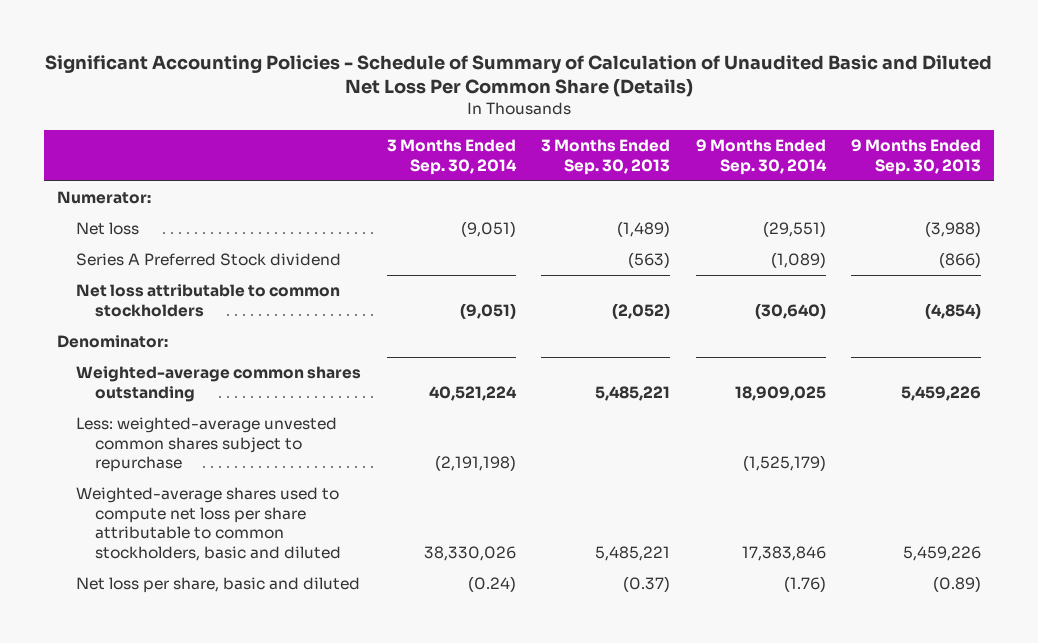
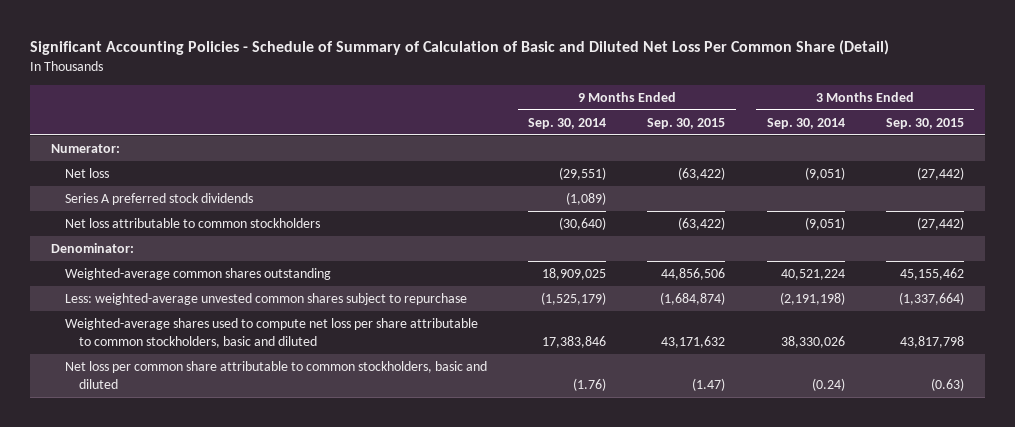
[45,54,993,97] Significant Accounting Policies - Schedule of Summary of Calculation of Unaudited Basic and Diluted Net Loss Per Common Share (Details) -> [29,39,889,55] Significant Accounting Policies - Schedule of Summary of Calculation of Basic and Diluted Net Loss Per Common Share (Detail)
[541,139,671,175] 3 Months Ended Sep. 30, 2013 -> none
[851,139,982,175] 9 Months Ended Sep. 30, 2013 -> none
none -> [647,117,726,129] Sep. 30, 2015
none -> [885,117,964,129] Sep. 30, 2015
[75,253,341,267] Series A Preferred Stock dividend -> [64,193,253,206] Series A preferred stock dividends
[75,577,360,594] Net loss per share, basic and diluted -> [64,361,487,389] Net loss per common share attributable to common stockholders, basic and diluted

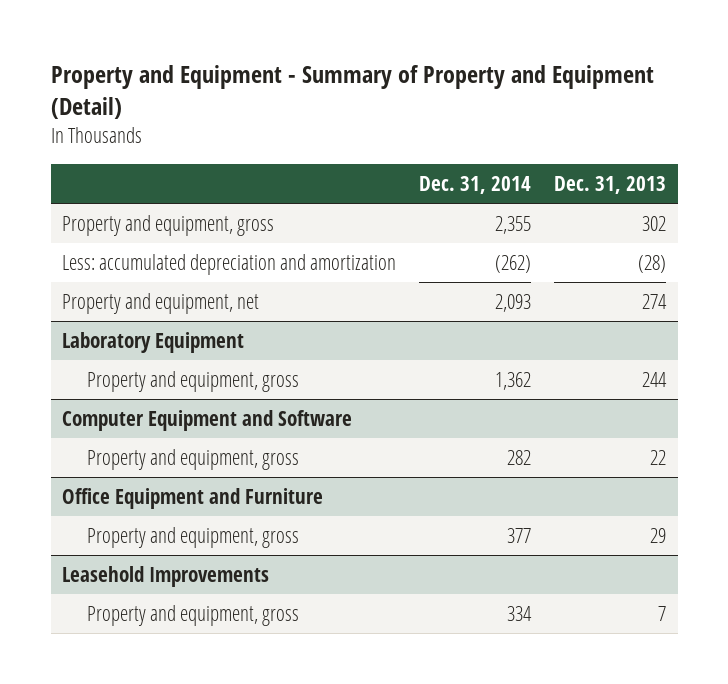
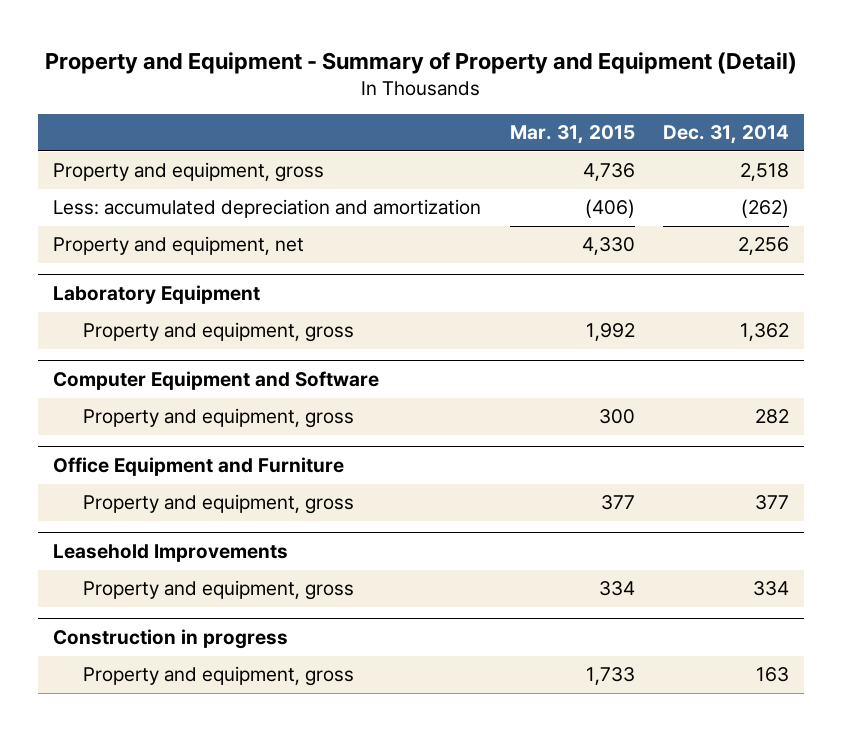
[554,175,667,194] Dec. 31, 2013 -> none
none -> [509,125,635,145] Mar. 31, 2015
[495,215,532,234] 2,355 -> [740,163,790,182] 2,518
[495,293,532,312] 2,093 -> [738,237,790,256] 2,256
none -> [52,629,288,650] Construction in progress
none -> [83,666,355,687] Property and equipment, gross

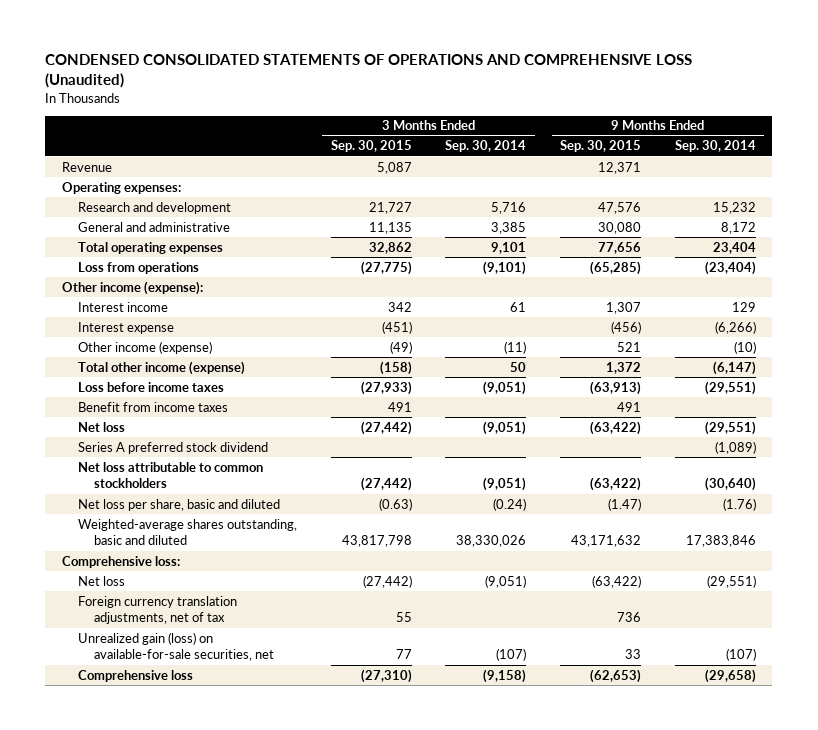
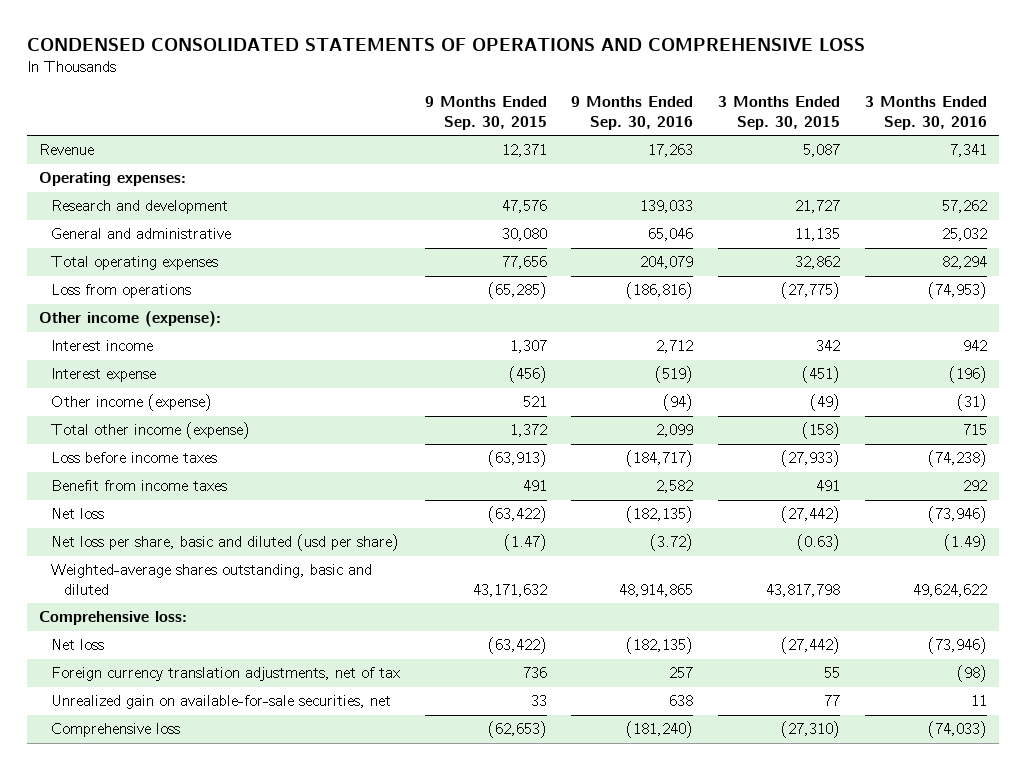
[45,54,693,89] CONDENSED CONSOLIDATED STATEMENTS OF OPERATIONS AND COMPREHENSIVE LOSS (Unaudited) -> [26,38,865,52] CONDENSED CONSOLIDATED STATEMENTS OF OPERATIONS AND COMPREHENSIVE LOSS
[445,140,527,153] Sep. 30, 2014 -> none
[674,140,756,153] Sep. 30, 2014 -> none
none -> [571,96,694,130] 9 Months Ended Sep. 30, 2016
none -> [864,96,987,130] 3 Months Ended Sep. 30, 2016
[78,441,269,454] Series A preferred stock dividend -> none
[78,461,264,489] Net loss attributable to common stockholders -> none
[78,498,281,511] Net loss per share, basic and diluted -> [51,534,400,552] Net loss per share, basic and diluted (usd per share)
[78,631,275,662] Unrealized gain (loss) on available-for-sale securities, net -> [51,695,392,710] Unrealized gain on available-for-sale securities, net

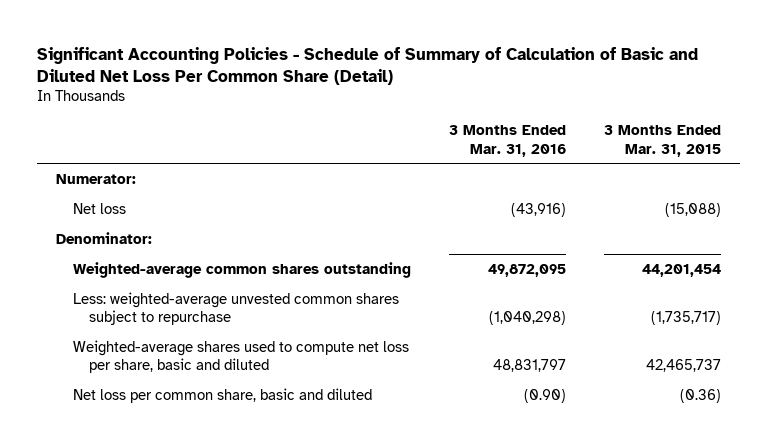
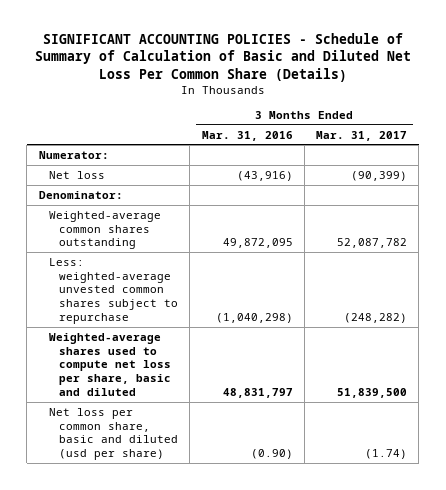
[37,46,699,85] Significant Accounting Policies - Schedule of Summary of Calculation of Basic and Diluted Net Loss Per Common Share (Detail) -> [34,33,411,82] SIGNIFICANT ACCOUNTING POLICIES - Schedule of Summary of Calculation of Basic and Diluted Net Loss Per Common Share (Details)
[603,125,721,157] 3 Months Ended Mar. 31, 2015 -> none
none -> [316,130,408,141] Mar. 31, 2017
[72,387,372,403] Net loss per common share, basic and diluted -> [48,407,178,461] Net loss per common share, basic and diluted (usd per share)

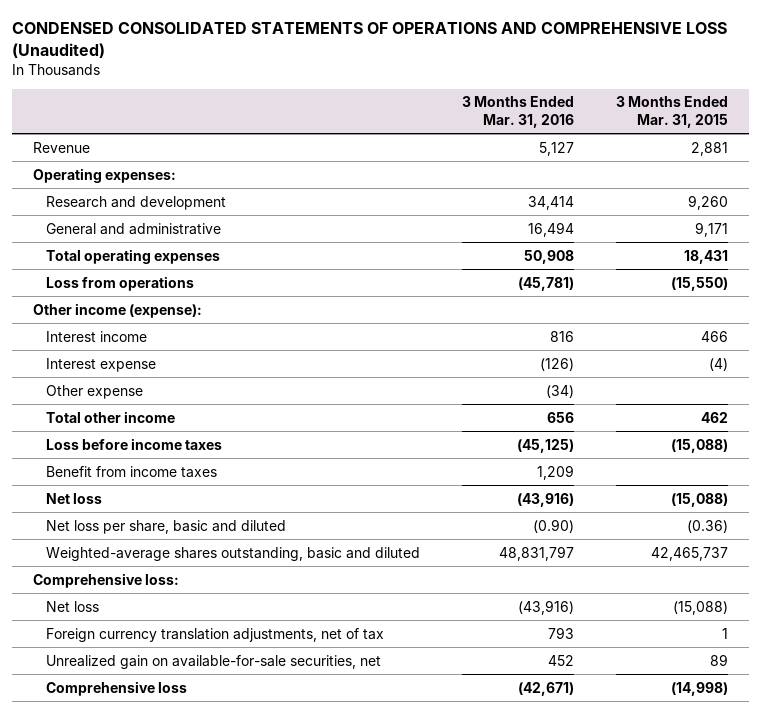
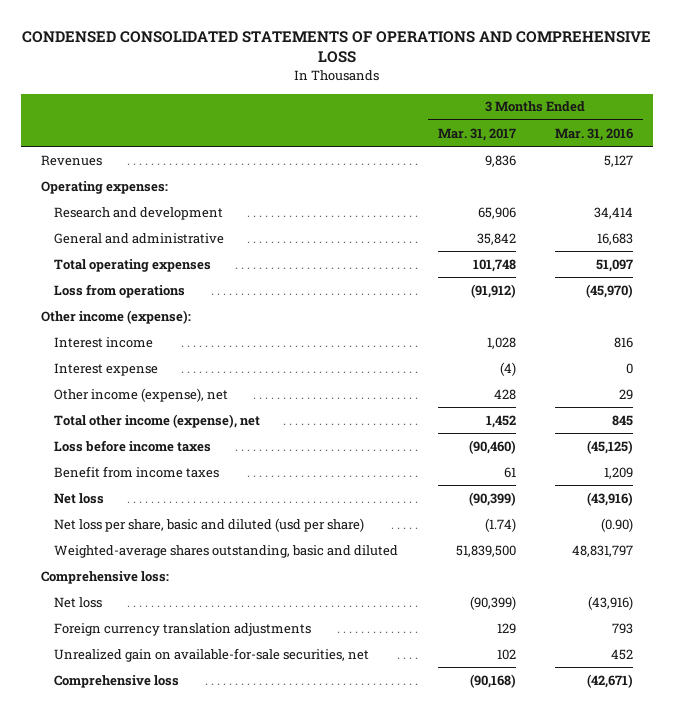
[12,21,728,58] CONDENSED CONSOLIDATED STATEMENTS OF OPERATIONS AND COMPREHENSIVE LOSS (Unaudited) -> [22,30,652,64] CONDENSED CONSOLIDATED STATEMENTS OF OPERATIONS AND COMPREHENSIVE LOSS
[616,96,729,128] 3 Months Ended Mar. 31, 2015 -> none
none -> [437,127,516,141] Mar. 31, 2017
[33,141,91,153] Revenue -> [41,154,103,166] Revenues
[528,221,575,237] 16,494 -> [596,232,633,245] 16,683
[524,249,575,264] 50,908 -> [595,258,633,272] 51,097
[518,276,575,291] (45,781) -> [585,283,633,298] (45,970)
[540,357,575,371] (126) -> [625,362,633,374] 0
[46,384,144,399] Other expense -> [54,387,229,402] Other income (expense), net
[546,384,575,398] (34) -> [618,388,633,400] 29
[46,410,176,423] Total other income -> [54,413,261,428] Total other income (expense), net
[547,411,575,423] 656 -> [611,414,633,426] 845
[46,519,287,534] Net loss per share, basic and diluted -> [54,517,365,532] Net loss per share, basic and diluted (usd per share)
[46,627,385,642] Foreign currency translation adjustments, net of tax -> [54,622,312,636] Foreign currency translation adjustments

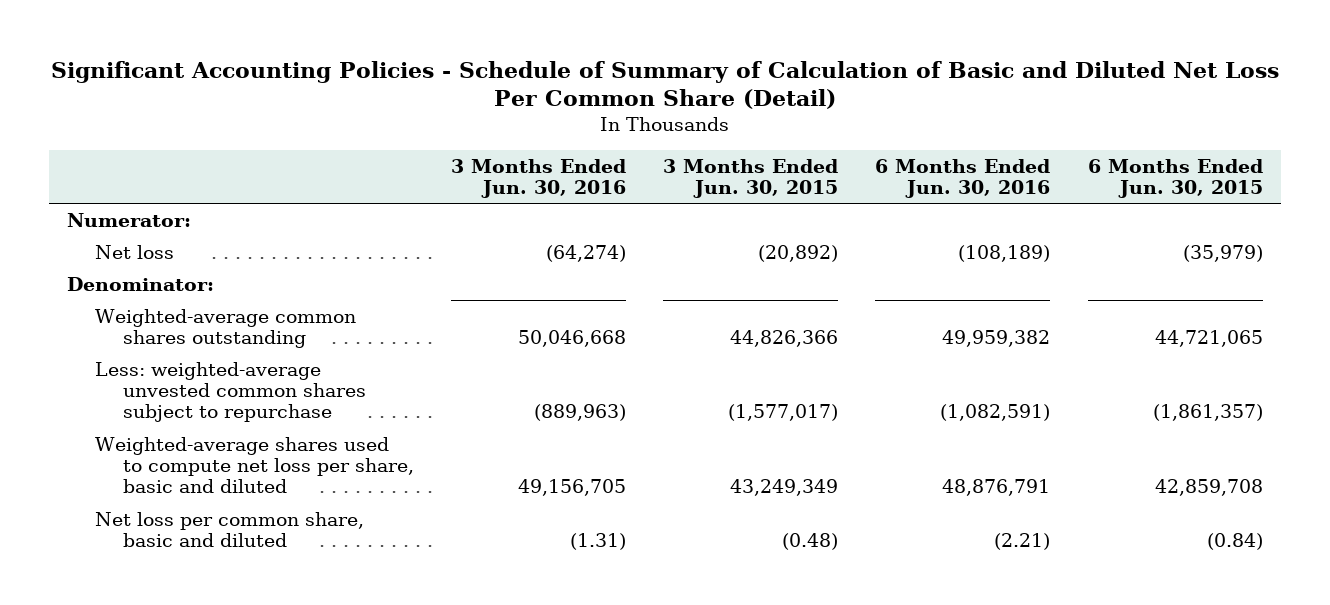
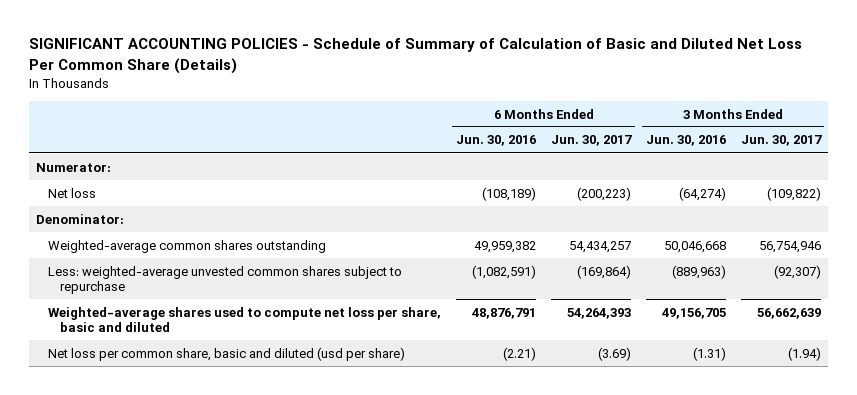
[51,60,1280,110] Significant Accounting Policies - Schedule of Summary of Calculation of Basic and Diluted Net Loss Per Common Share (Detail) -> [28,38,802,74] SIGNIFICANT ACCOUNTING POLICIES - Schedule of Summary of Calculation of Basic and Diluted Net Loss Per Common Share (Details)
[663,158,839,198] 3 Months Ended Jun. 30, 2015 -> none
[1087,158,1263,198] 6 Months Ended Jun. 30, 2015 -> none
none -> [550,135,632,147] Jun. 30, 2017
none -> [740,135,822,147] Jun. 30, 2017
[95,511,365,548] Net loss per common share, basic and diluted -> [48,346,406,361] Net loss per common share, basic and diluted (usd per share)

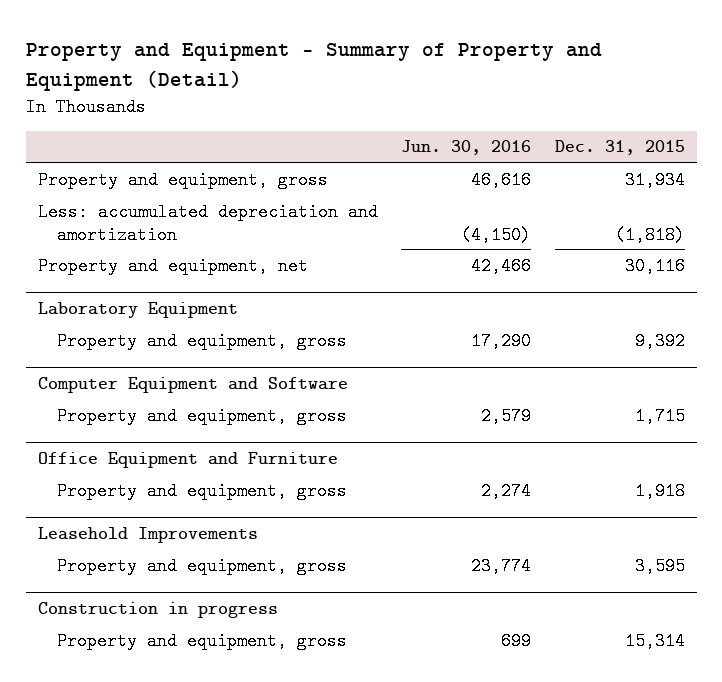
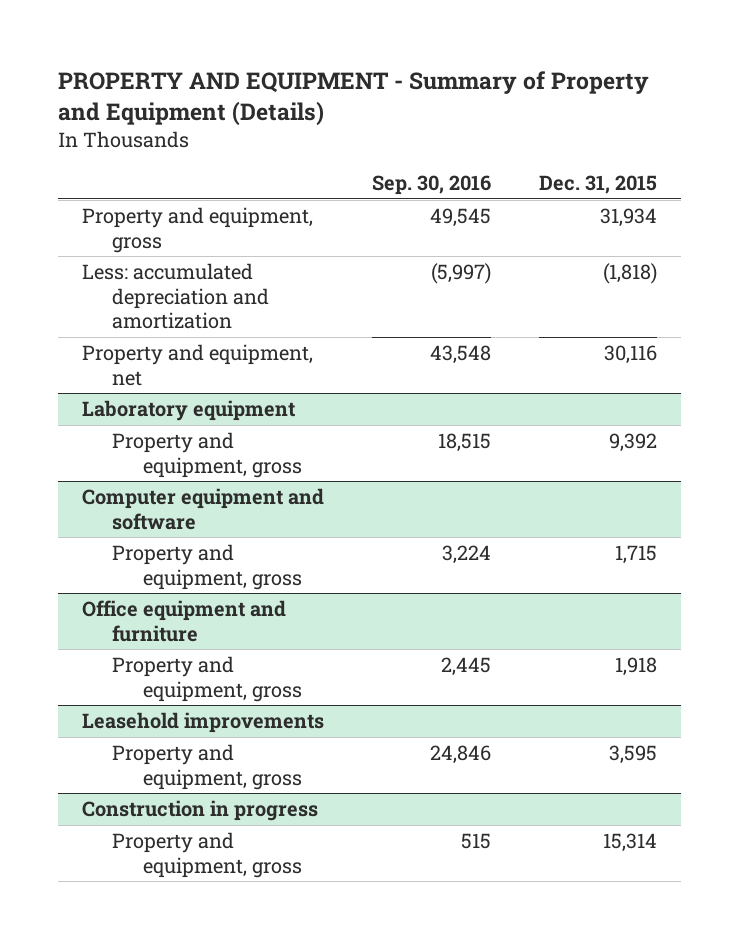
[25,42,602,91] Property and Equipment - Summary of Property and Equipment (Detail) -> [57,70,649,127] PROPERTY AND EQUIPMENT - Summary of Property and Equipment (Details)
[401,140,532,156] Jun. 30, 2016 -> none
none -> [371,175,491,196] Sep. 30, 2016
[37,302,238,319] Laboratory Equipment -> [81,400,295,422] Laboratory equipment
[37,377,348,394] Computer Equipment and Software -> [81,488,324,530] Computer equipment and software
[37,452,338,469] Office Equipment and Furniture -> [81,600,286,642] Office equipment and furniture
[37,527,258,544] Leasehold Improvements -> [81,712,324,734] Leasehold improvements

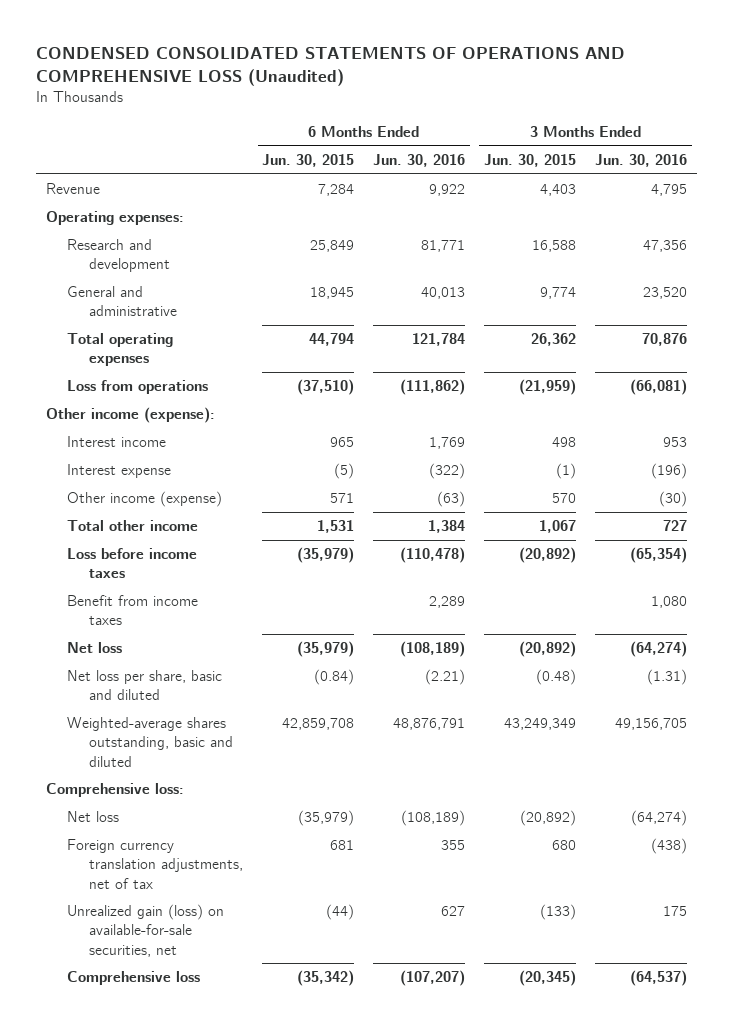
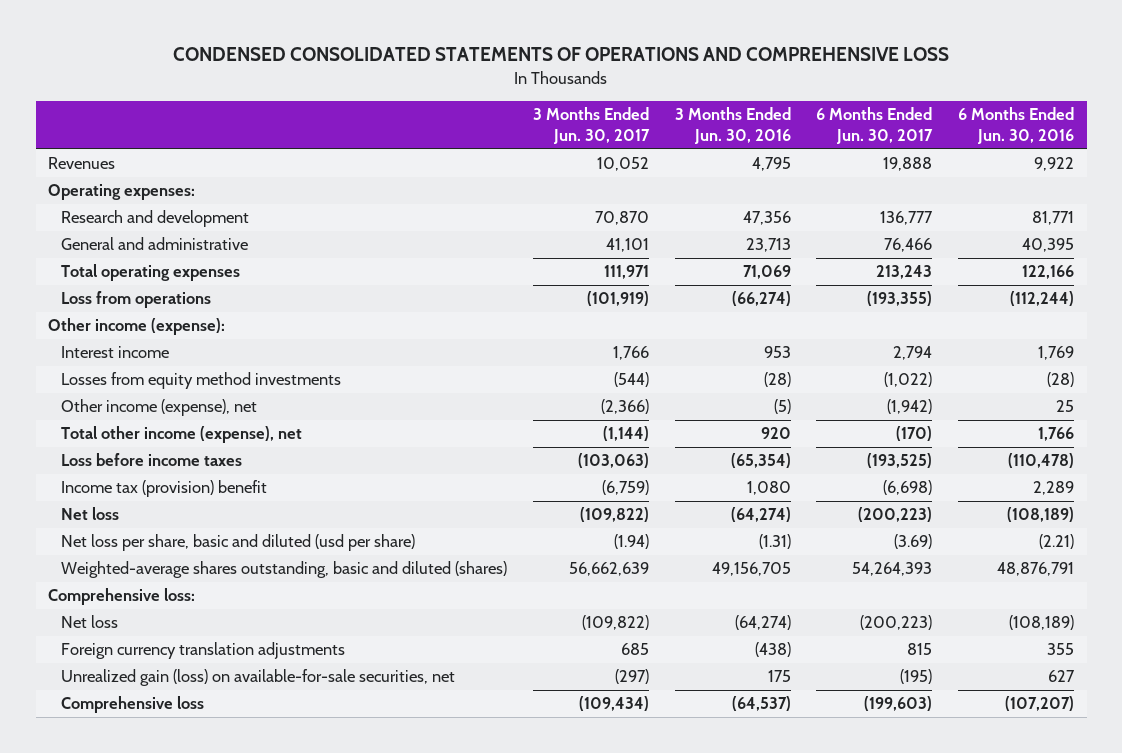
[36,47,626,87] CONDENSED CONSOLIDATED STATEMENTS OF OPERATIONS AND COMPREHENSIVE LOSS (Unaudited) -> [173,47,950,62] CONDENSED CONSOLIDATED STATEMENTS OF OPERATIONS AND COMPREHENSIVE LOSS
[262,153,355,167] Jun. 30, 2015 -> none
[484,153,577,167] Jun. 30, 2015 -> none
none -> [532,107,650,144] 3 Months Ended Jun. 30, 2017
none -> [816,107,934,144] 6 Months Ended Jun. 30, 2017
[45,183,100,195] Revenue -> [48,157,116,170] Revenues
[421,287,466,300] 40,013 -> [1021,238,1074,253] 40,395
[643,287,688,300] 23,520 -> [745,238,791,253] 23,713
[412,333,466,347] 121,784 -> [1021,265,1074,280] 122,166
[642,333,688,347] 70,876 -> [742,265,791,280] 71,069
[400,379,466,396] (111,862) -> [1009,291,1074,307] (112,244)
[630,379,688,396] (66,081) -> [731,291,791,307] (66,274)
[67,464,172,479] Interest expense -> none
none -> [61,372,342,390] Losses from equity method investments
[67,491,223,508] Other income (expense) -> [61,399,258,417] Other income (expense), net
[437,491,466,508] (63) -> [1055,400,1074,413] 25
[659,491,688,508] (30) -> [773,399,791,415] (5)
[67,520,199,532] Total other income -> [61,426,303,444] Total other income (expense), net
[428,520,466,534] 1,384 -> [1037,427,1074,442] 1,766
[663,520,688,532] 727 -> [760,427,791,440] 920
[67,595,199,626] Benefit from income taxes -> [61,480,268,498] Income tax (provision) benefit
[67,670,223,701] Net loss per share, basic and diluted -> [61,534,416,552] Net loss per share, basic and diluted (usd per share)
[67,717,234,767] Weighted-average shares outstanding, basic and diluted -> [61,561,508,579] Weighted-average shares outstanding, basic and diluted (shares)
[67,839,244,889] Foreign currency translation adjustments, net of tax -> [61,642,346,660] Foreign currency translation adjustments

